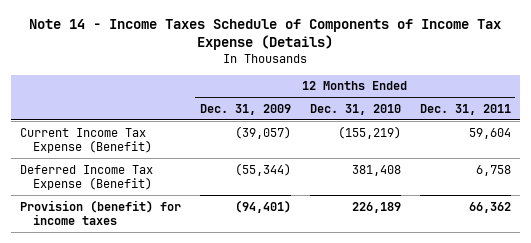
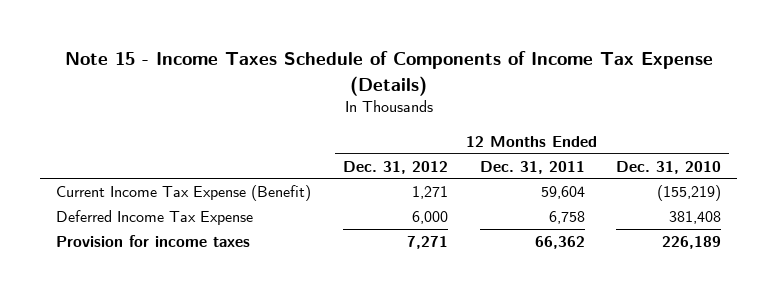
[29,18,502,51] Note 14 - Income Taxes Schedule of Components of Income Tax Expense (Details) -> [64,51,713,96] Note 15 - Income Taxes Schedule of Components of Income Tax Expense (Details)
[199,103,291,115] Dec. 31, 2009 -> none
none -> [342,160,448,174] Dec. 31, 2012
[20,164,154,191] Deferred Income Tax Expense (Benefit) -> [56,210,254,226] Deferred Income Tax Expense
[20,199,182,226] Provision (benefit) for income taxes -> [56,235,251,248] Provision for income taxes

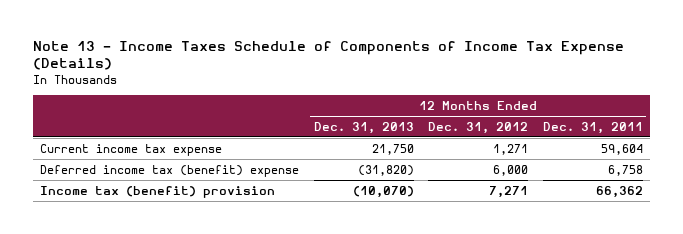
[64,51,713,96] Note 15 - Income Taxes Schedule of Components of Income Tax Expense (Details) -> [33,40,625,71] Note 13 - Income Taxes Schedule of Components of Income Tax Expense (Details)
[616,160,722,174] Dec. 31, 2010 -> none
none -> [313,121,414,134] Dec. 31, 2013
[56,185,312,202] Current Income Tax Expense (Benefit) -> [40,143,223,156] Current income tax expense
[56,210,254,226] Deferred Income Tax Expense -> [40,164,300,177] Deferred income tax (benefit) expense
[56,235,251,248] Provision for income taxes -> [40,185,276,198] Income tax (benefit) provision

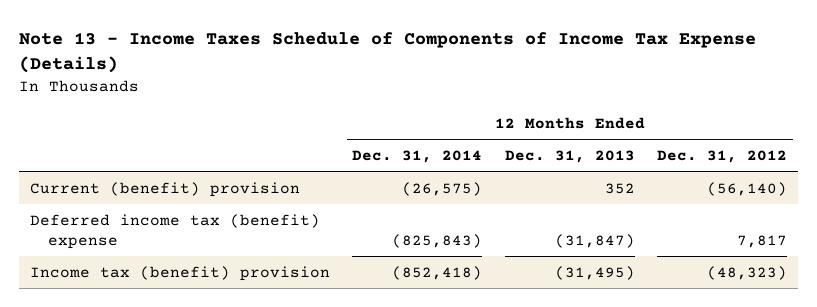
[542,121,643,134] Dec. 31, 2011 -> none
none -> [352,150,483,164] Dec. 31, 2014
[40,143,223,156] Current income tax expense -> none
none -> [30,181,301,197] Current (benefit) provision
[357,164,414,176] (31,820) -> [554,233,635,248] (31,847)
[493,164,529,176] 6,000 -> [737,234,788,248] 7,817
[352,185,414,198] (10,070) -> [554,265,635,280] (31,495)
[489,185,529,198] 7,271 -> [707,265,788,280] (48,323)

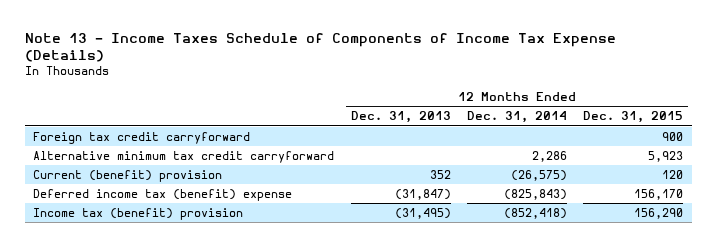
[657,150,788,164] Dec. 31, 2012 -> none
none -> [583,111,684,124] Dec. 31, 2015
none -> [33,132,251,145] Foreign tax credit carryforward
none -> [33,151,335,164] Alternative minimum tax credit carryforward

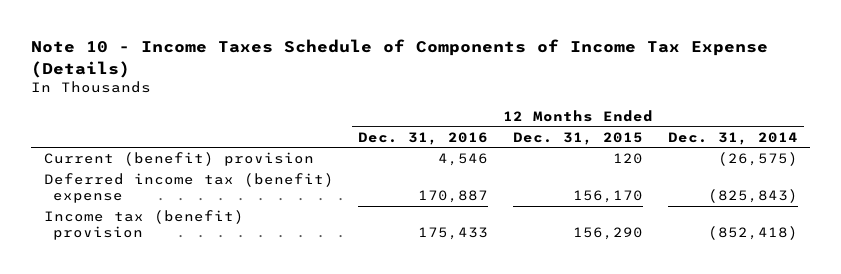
[24,32,616,63] Note 13 - Income Taxes Schedule of Components of Income Tax Expense (Details) -> [31,39,769,78] Note 10 - Income Taxes Schedule of Components of Income Tax Expense (Details)
[350,111,451,124] Dec. 31, 2013 -> none
none -> [358,131,489,145] Dec. 31, 2016
[33,132,251,145] Foreign tax credit carryforward -> none
[33,151,335,164] Alternative minimum tax credit carryforward -> none

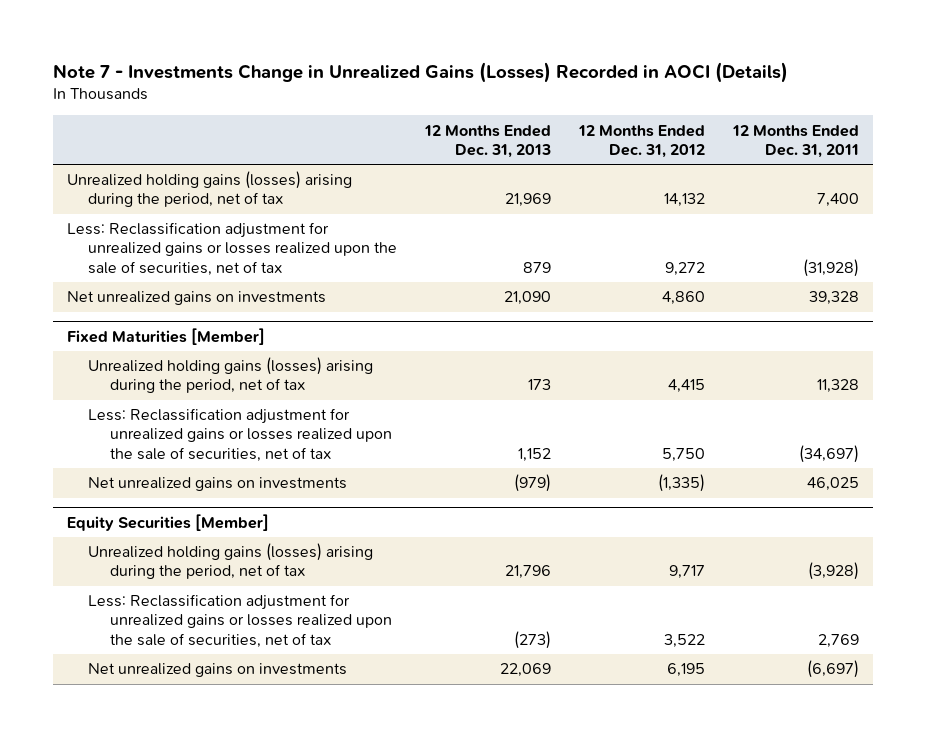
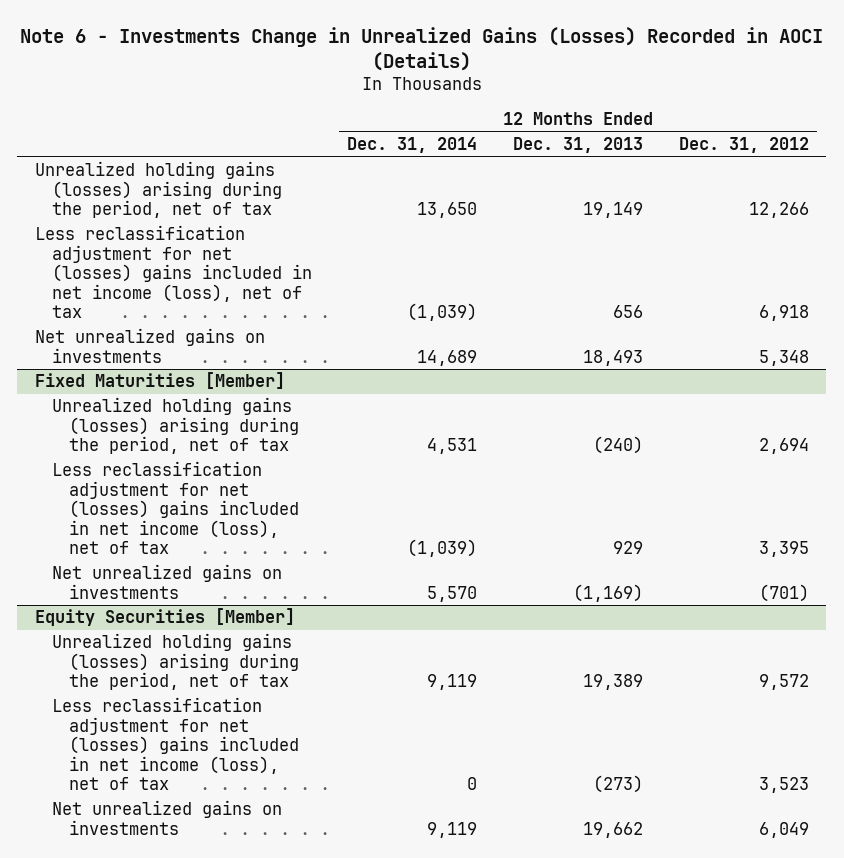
[53,61,789,83] Note 7 - Investments Change in Unrealized Gains (Losses) Recorded in AOCI (Details) -> [19,26,823,72] Note 6 - Investments Change in Unrealized Gains (Losses) Recorded in AOCI (Details)
[731,124,859,158] 12 Months Ended Dec. 31, 2011 -> none
none -> [347,137,478,154] Dec. 31, 2014
[505,193,552,208] 21,969 -> [583,202,644,219] 19,149
[663,193,705,208] 14,132 -> [748,202,809,219] 12,266
[67,222,398,276] Less: Reclassification adjustment for unrealized gains or losses realized upon the sale of securities, net of tax -> [35,225,312,319] Less reclassification adjustment for net (losses) gains included in net income (loss), net of tax
[523,261,552,273] 879 -> [613,305,644,319] 656
[664,261,705,276] 9,272 -> [758,305,809,322] 6,918
[504,291,552,306] 21,090 -> [583,349,644,366] 18,493
[661,291,705,306] 4,860 -> [758,349,809,366] 5,348
[528,379,552,391] 173 -> [593,436,644,455] (240)
[667,379,705,394] 4,415 -> [758,438,809,455] 2,694
[88,408,392,462] Less: Reclassification adjustment for unrealized gains or losses realized upon the sale of securities, net of tax -> [51,461,299,555] Less reclassification adjustment for net (losses) gains included in net income (loss), net of tax
[518,447,552,462] 1,152 -> [613,541,644,555] 929
[661,447,705,462] 5,750 -> [758,541,809,558] 3,395
[514,474,552,493] (979) -> [573,583,644,602] (1,169)
[657,474,705,493] (1,335) -> [758,583,809,602] (701)
[505,565,552,580] 21,796 -> [583,674,644,691] 19,389
[668,565,705,580] 9,717 -> [758,674,809,691] 9,572
[88,594,392,648] Less: Reclassification adjustment for unrealized gains or losses realized upon the sale of securities, net of tax -> [51,697,299,791] Less reclassification adjustment for net (losses) gains included in net income (loss), net of tax
[663,633,705,648] 3,522 -> [758,777,809,794] 3,523
[500,663,552,678] 22,069 -> [583,821,644,838] 19,662
[666,663,705,678] 6,195 -> [758,821,809,838] 6,049

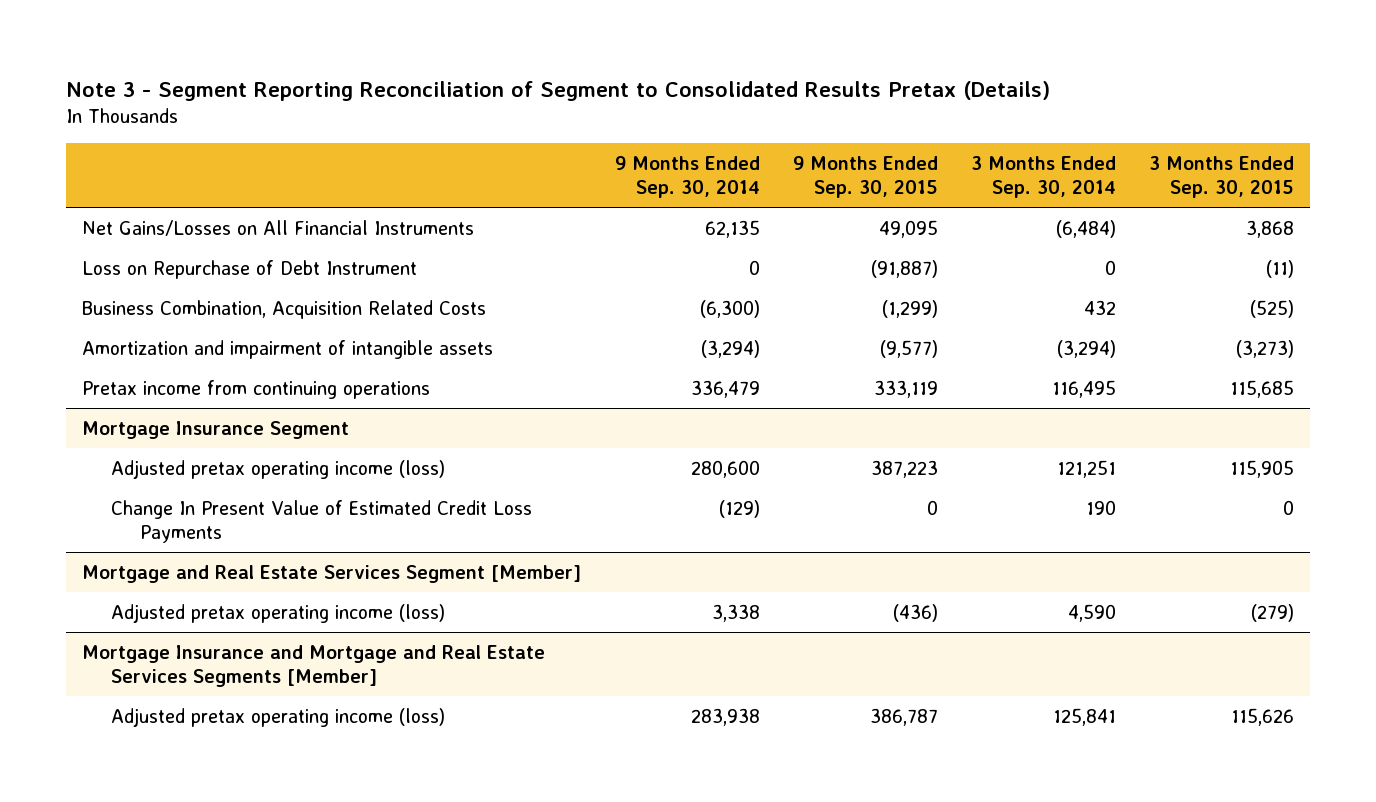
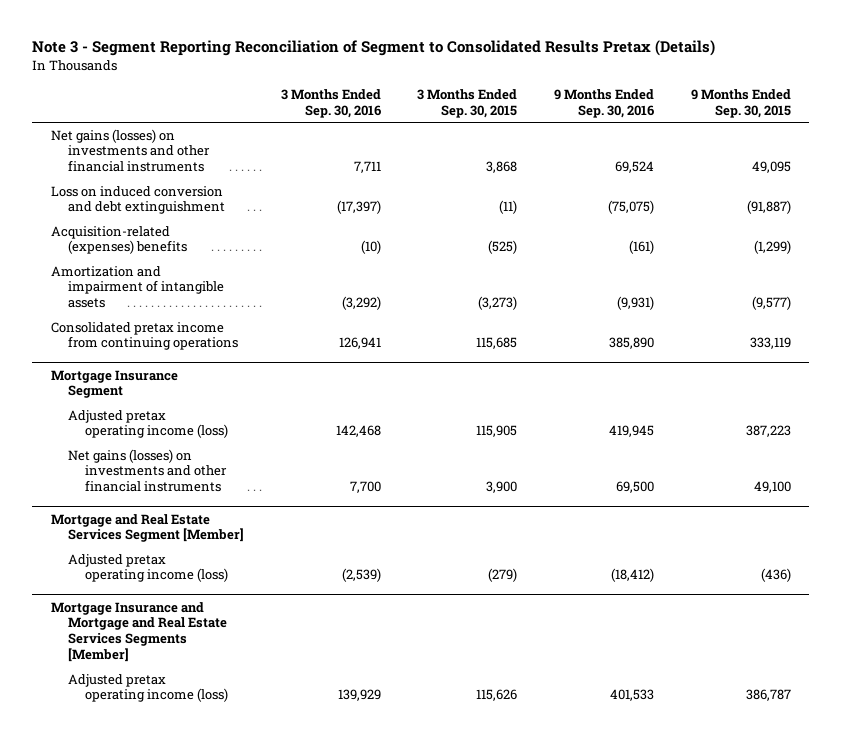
[614,155,760,199] 9 Months Ended Sep. 30, 2014 -> none
[970,155,1116,199] 3 Months Ended Sep. 30, 2014 -> none
none -> [280,89,381,118] 3 Months Ended Sep. 30, 2016
none -> [554,89,655,118] 9 Months Ended Sep. 30, 2016
[82,219,475,236] Net Gains/Losses on All Financial Instruments -> [50,128,210,173] Net gains (losses) on investments and other financial instruments
[82,259,418,279] Loss on Repurchase of Debt Instrument -> [50,185,225,215] Loss on induced conversion and debt extinguishment
[82,299,487,319] Business Combination, Acquisition Related Costs -> [50,225,187,255] Acquisition-related (expenses) benefits
[82,379,431,399] Pretax income from continuing operations -> [50,321,238,351] Consolidated pretax income from continuing operations
[111,499,533,544] Change In Present Value of Estimated Credit Loss Payments -> none
none -> [67,448,228,493] Net gains (losses) on investments and other financial instruments

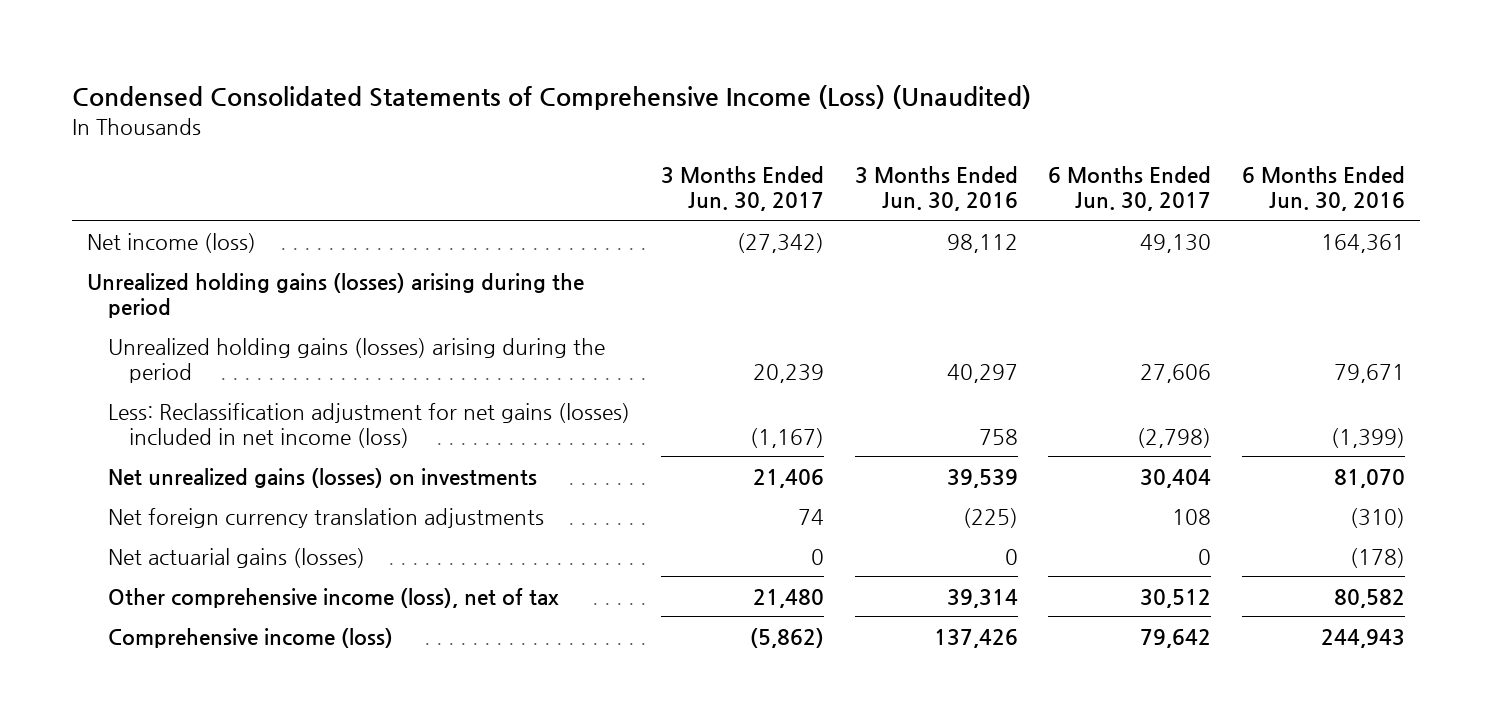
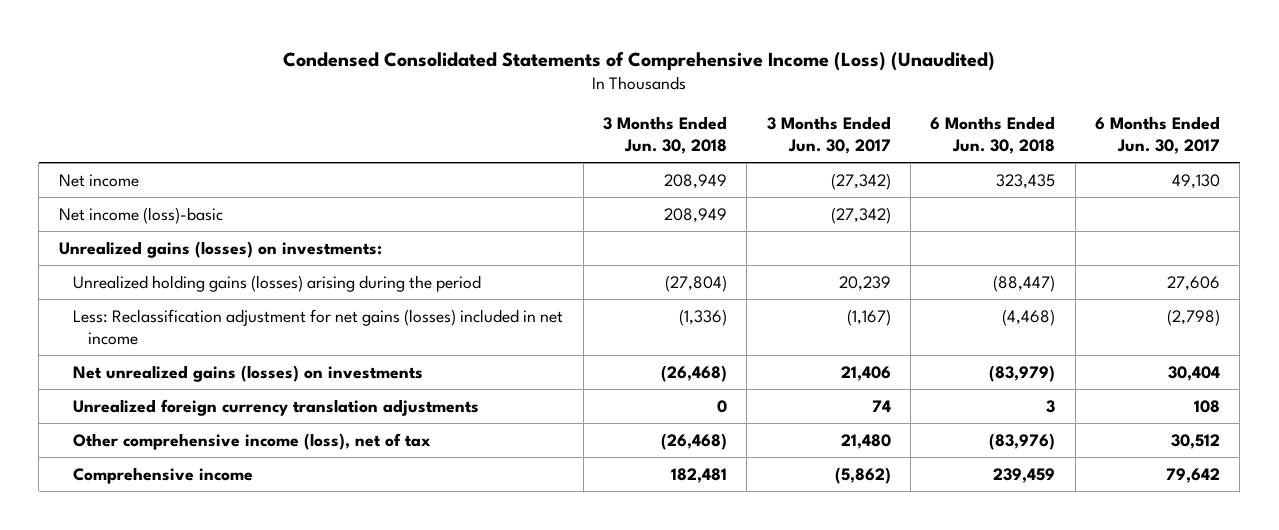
[854,166,1018,212] 3 Months Ended Jun. 30, 2016 -> none
[1241,166,1405,212] 6 Months Ended Jun. 30, 2016 -> none
none -> [603,116,728,154] 3 Months Ended Jun. 30, 2018
none -> [930,116,1056,154] 6 Months Ended Jun. 30, 2018
[87,232,257,253] Net income (loss) -> [58,173,139,187] Net income
none -> [58,206,223,224] Net income (loss)-basic
[87,272,585,318] Unrealized holding gains (losses) arising during the period -> [58,240,382,258] Unrealized gains (losses) on investments:
[108,402,631,448] Less: Reclassification adjustment for net gains (losses) included in net income (loss) -> [73,308,564,345] Less: Reclassification adjustment for net gains (losses) included in net income
[108,547,366,568] Net actuarial gains (losses) -> none
[108,507,545,528] Net foreign currency translation adjustments -> [73,398,480,416] Unrealized foreign currency translation adjustments
[108,627,394,648] Comprehensive income (loss) -> [73,466,254,484] Comprehensive income

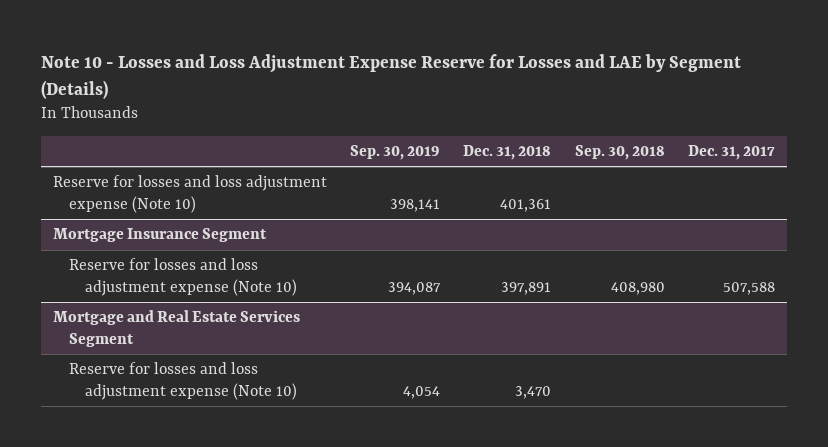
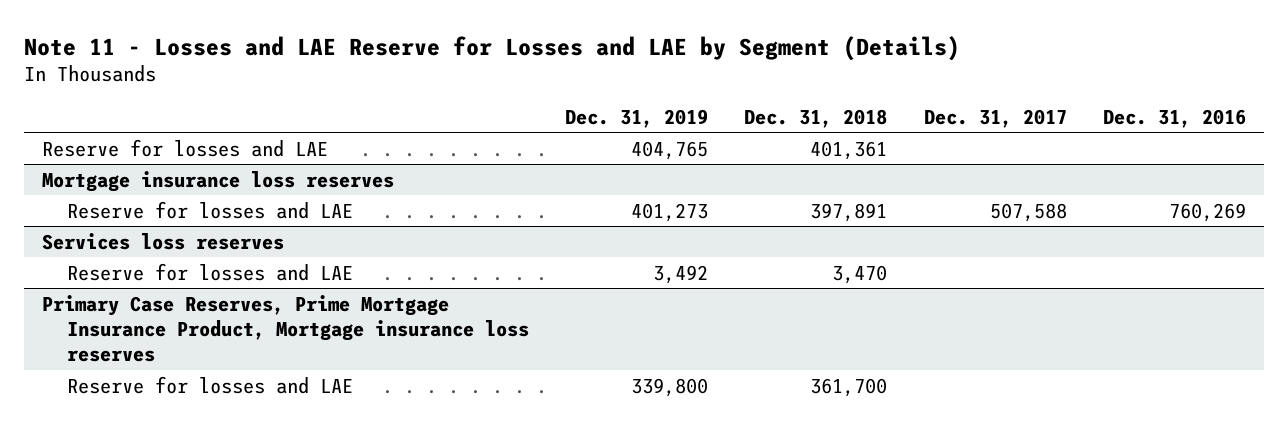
[40,53,741,99] Note 10 - Losses and Loss Adjustment Expense Reserve for Losses and LAE by Segment (Details) -> [23,35,960,61] Note 11 - Losses and LAE Reserve for Losses and LAE by Segment (Details)
[349,144,440,160] Sep. 30, 2019 -> none
[574,144,665,160] Sep. 30, 2018 -> none
none -> [565,108,709,128] Dec. 31, 2019
none -> [1103,108,1247,128] Dec. 31, 2016
[52,175,327,213] Reserve for losses and loss adjustment expense (Note 10) -> [41,138,328,157] Reserve for losses and LAE
[52,228,267,243] Mortgage Insurance Segment -> [41,170,394,192] Mortgage insurance loss reserves
[68,258,297,296] Reserve for losses and loss adjustment expense (Note 10) -> [66,200,353,219] Reserve for losses and LAE
[52,310,300,347] Mortgage and Real Estate Services Segment -> [41,232,284,250] Services loss reserves
[68,362,297,400] Reserve for losses and loss adjustment expense (Note 10) -> [66,262,353,281] Reserve for losses and LAE
none -> [41,294,529,363] Primary Case Reserves, Prime Mortgage Insurance Product, Mortgage insurance loss reserves
none -> [66,375,353,394] Reserve for losses and LAE

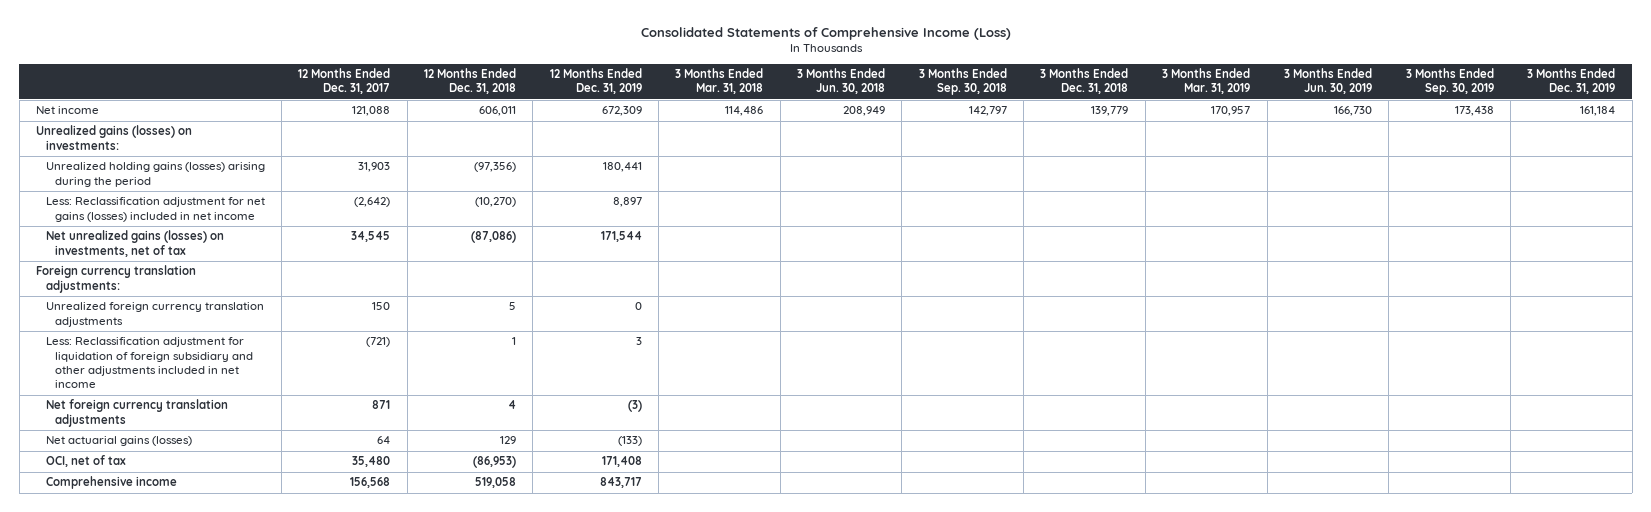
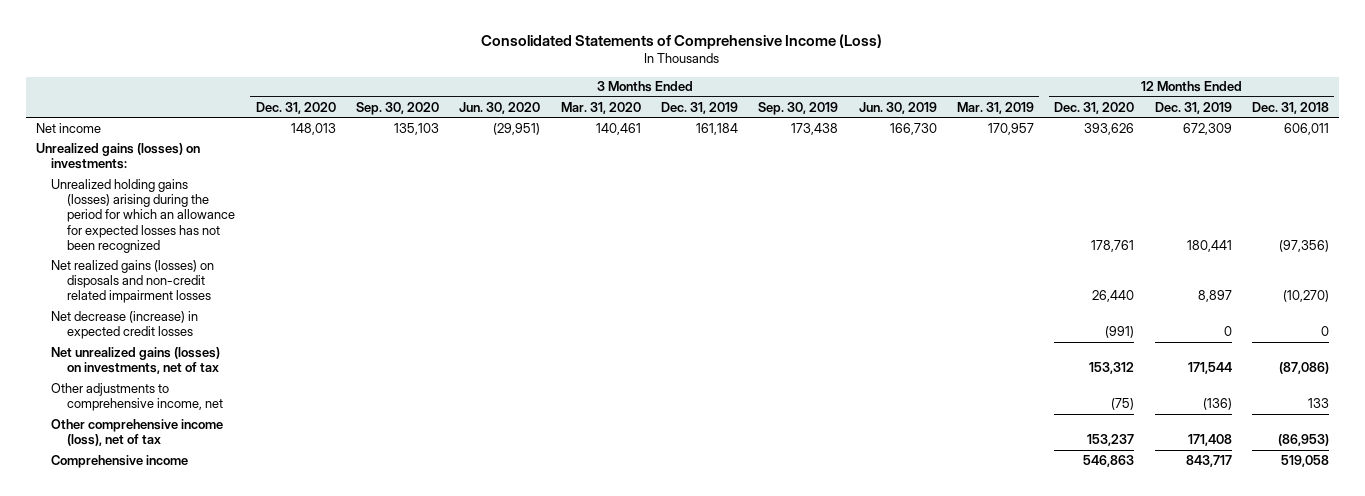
[298,68,391,95] 12 Months Ended Dec. 31, 2017 -> none
[675,68,764,95] 3 Months Ended Mar. 31, 2018 -> none
[797,68,886,95] 3 Months Ended Jun. 30, 2018 -> none
[918,68,1007,96] 3 Months Ended Sep. 30, 2018 -> none
[1040,68,1129,95] 3 Months Ended Dec. 31, 2018 -> none
none -> [255,101,336,114] Dec. 31, 2020
none -> [355,101,439,115] Sep. 30, 2020
none -> [459,101,541,114] Jun. 30, 2020
none -> [560,101,641,114] Mar. 31, 2020
none -> [1054,101,1135,114] Dec. 31, 2020
[45,162,265,187] Unrealized holding gains (losses) arising during the period -> [51,178,236,253] Unrealized holding gains (losses) arising during the period for which an allowance for expected losses has not been recognized
none -> [51,259,215,304] Net realized gains (losses) on disposals and non-credit related impairment losses
[45,197,265,222] Less: Reclassification adjustment for net gains (losses) included in net income -> [51,310,199,340] Net decrease (increase) in expected credit losses
[474,197,516,208] (10,270) -> [1321,326,1330,337] 0
[612,197,642,208] 8,897 -> [1223,326,1232,337] 0
[35,265,196,293] Foreign currency translation adjustments: -> none
[45,302,264,327] Unrealized foreign currency translation adjustments -> none
[45,337,254,389] Less: Reclassification adjustment for liquidation of foreign subsidiary and other adjustments included in net income -> none
[45,399,228,427] Net foreign currency translation adjustments -> none
[45,436,192,447] Net actuarial gains (losses) -> none
none -> [51,382,224,412] Other adjustments to comprehensive income, net
[45,455,126,468] OCI, net of tax -> [51,418,224,447] Other comprehensive income (loss), net of tax

